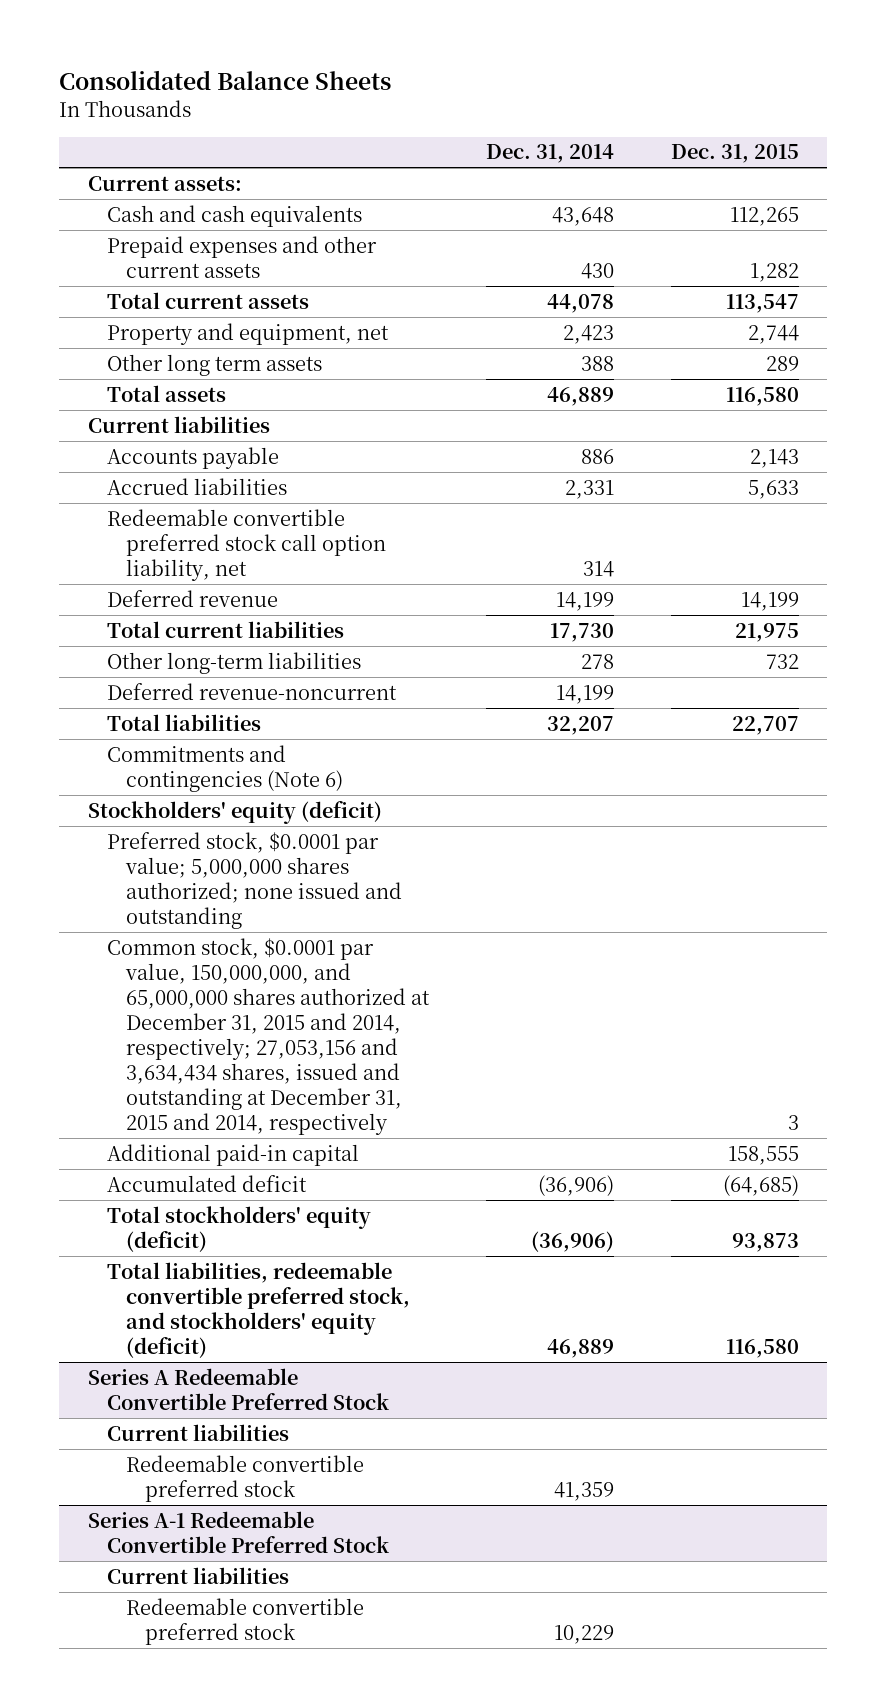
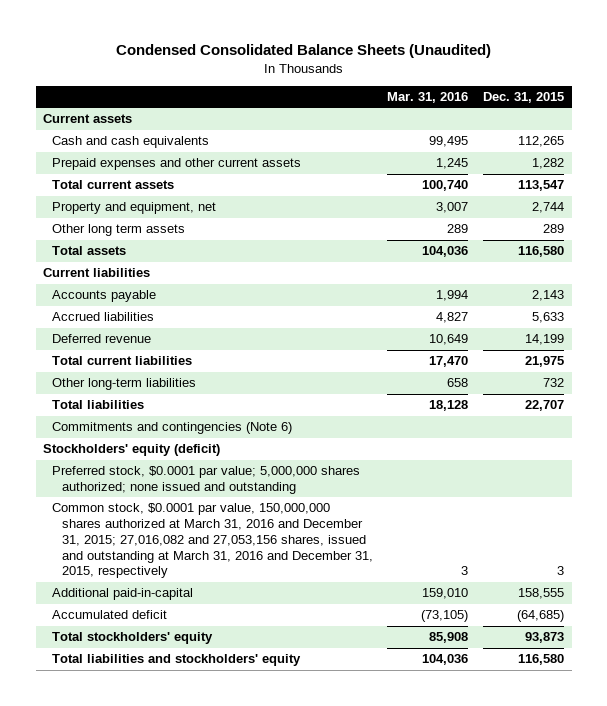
[59,70,392,91] Consolidated Balance Sheets -> [115,44,491,59] Condensed Consolidated Balance Sheets (Unaudited)
[485,144,614,164] Dec. 31, 2014 -> none
none -> [387,91,469,103] Mar. 31, 2016
[87,175,242,191] Current assets: -> [42,114,132,124] Current assets
[106,508,387,581] Redeemable convertible preferred stock call option liability, net -> none
[106,682,397,700] Deferred revenue-noncurrent -> none
[106,937,431,1136] Common stock, $0.0001 par value, 150,000,000, and 65,000,000 shares authorized at December 31, 2015 and 2014, respectively; 27,053,156 and 3,634,434 shares, issued and outstanding at December 31, 2015 and 2014, respectively -> [52,503,373,579] Common stock, $0.0001 par value, 150,000,000 shares authorized at March 31, 2016 and December 31, 2015; 27,016,082 and 27,053,156 shares, issued and outstanding at March 31, 2016 and December 31, 2015, respectively
[106,1143,359,1166] Additional paid-in capital -> [52,588,194,601] Additional paid-in-capital
[87,1367,389,1410] Series A Redeemable Convertible Preferred Stock -> none
[106,1423,289,1441] Current liabilities -> none
[126,1454,365,1502] Redeemable convertible preferred stock -> none
[87,1510,389,1553] Series A-1 Redeemable Convertible Preferred Stock -> none
[106,1566,289,1584] Current liabilities -> none
[126,1597,365,1645] Redeemable convertible preferred stock -> none
[106,1205,371,1252] Total stockholders' equity (deficit) -> [52,632,214,645] Total stockholders' equity
[106,1261,411,1358] Total liabilities, redeemable convertible preferred stock, and stockholders' equity (deficit) -> [52,654,302,667] Total liabilities and stockholders' equity

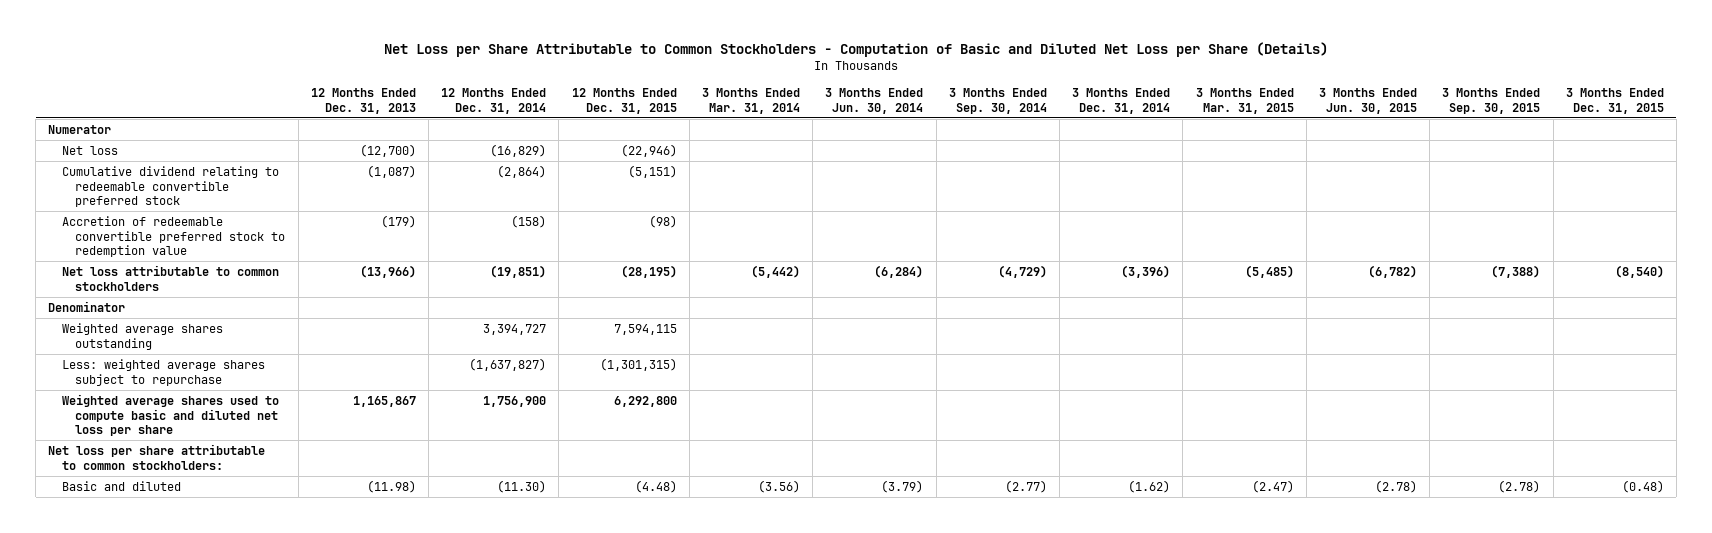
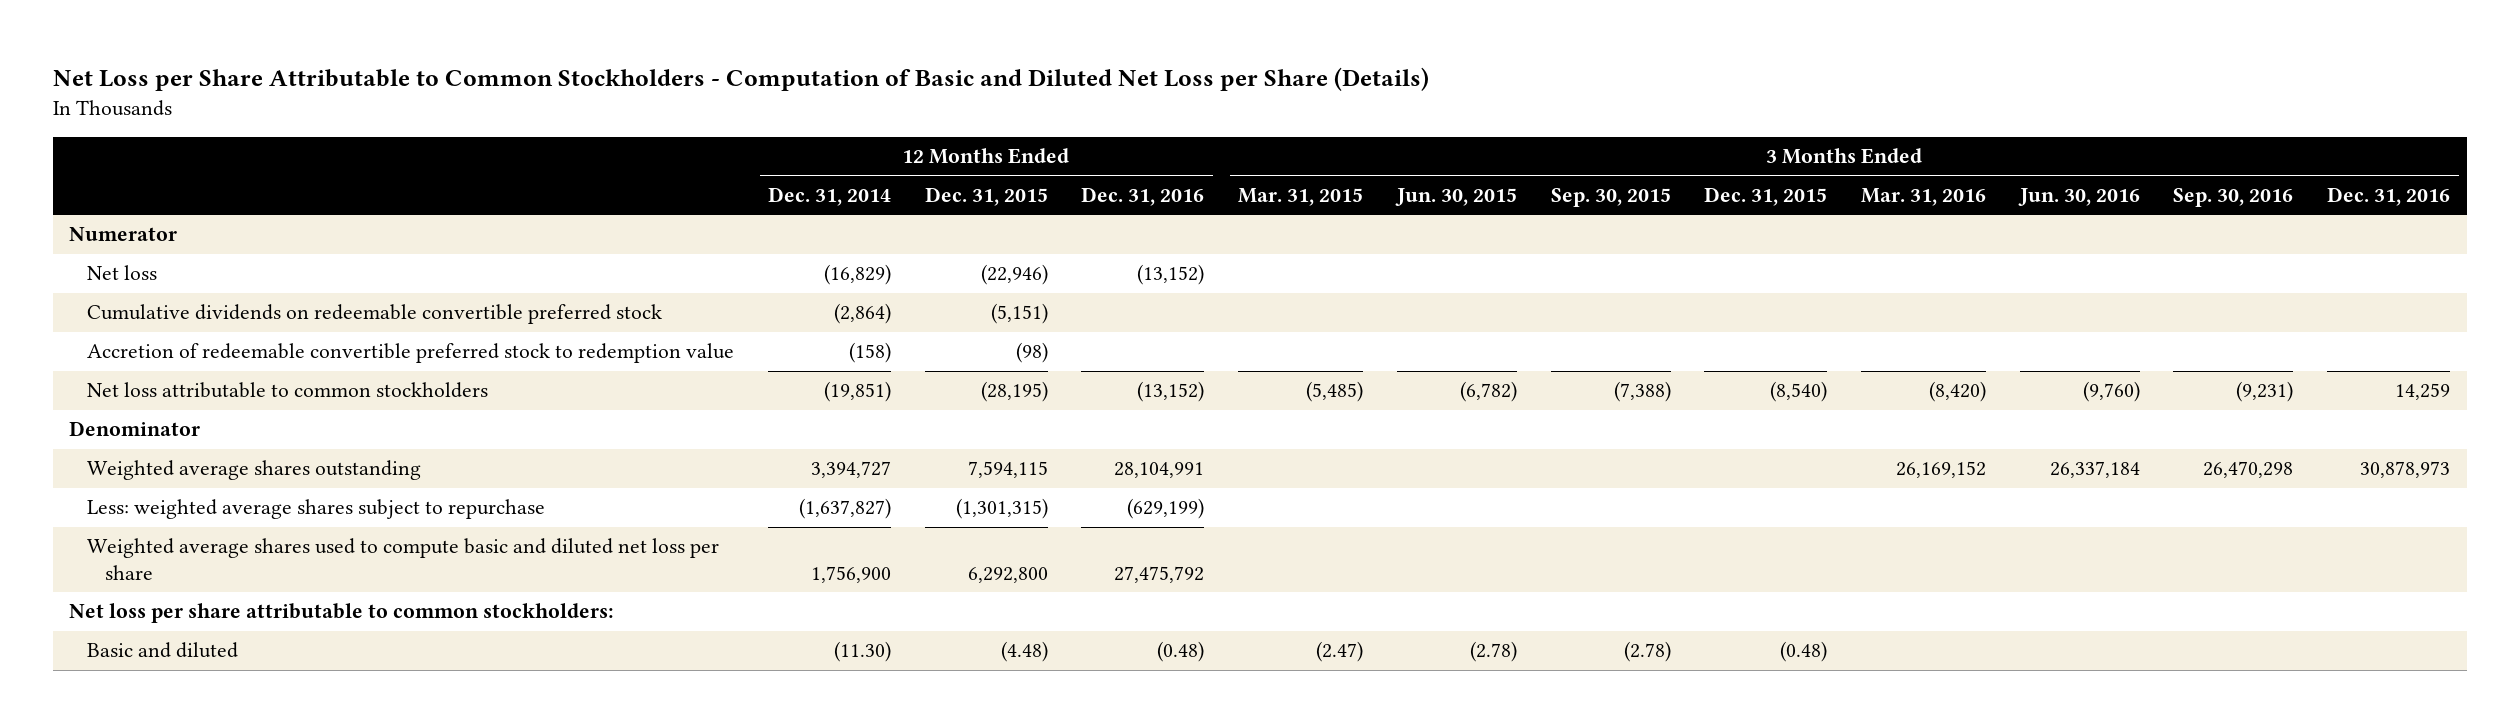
[310,87,416,114] 12 Months Ended Dec. 31, 2013 -> none
[702,87,801,114] 3 Months Ended Mar. 31, 2014 -> none
[825,87,924,114] 3 Months Ended Jun. 30, 2014 -> none
[948,87,1047,114] 3 Months Ended Sep. 30, 2014 -> none
[1072,87,1171,114] 3 Months Ended Dec. 31, 2014 -> none
none -> [1081,186,1205,206] Dec. 31, 2016
none -> [1860,187,1986,206] Mar. 31, 2016
none -> [2017,187,2140,206] Jun. 30, 2016
none -> [2173,187,2294,207] Sep. 30, 2016
none -> [2327,186,2451,206] Dec. 31, 2016
[61,165,279,208] Cumulative dividend relating to redeemable convertible preferred stock -> [87,304,663,325] Cumulative dividends on redeemable convertible preferred stock

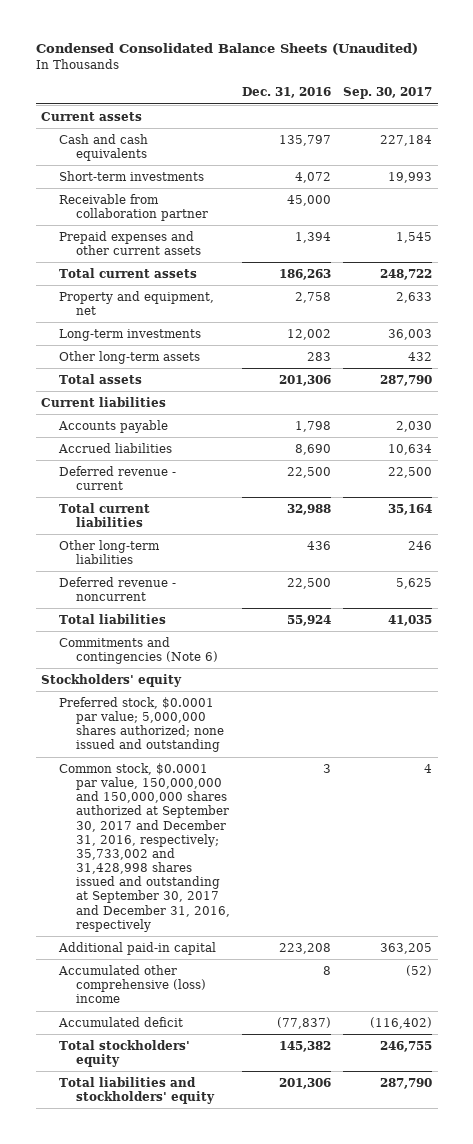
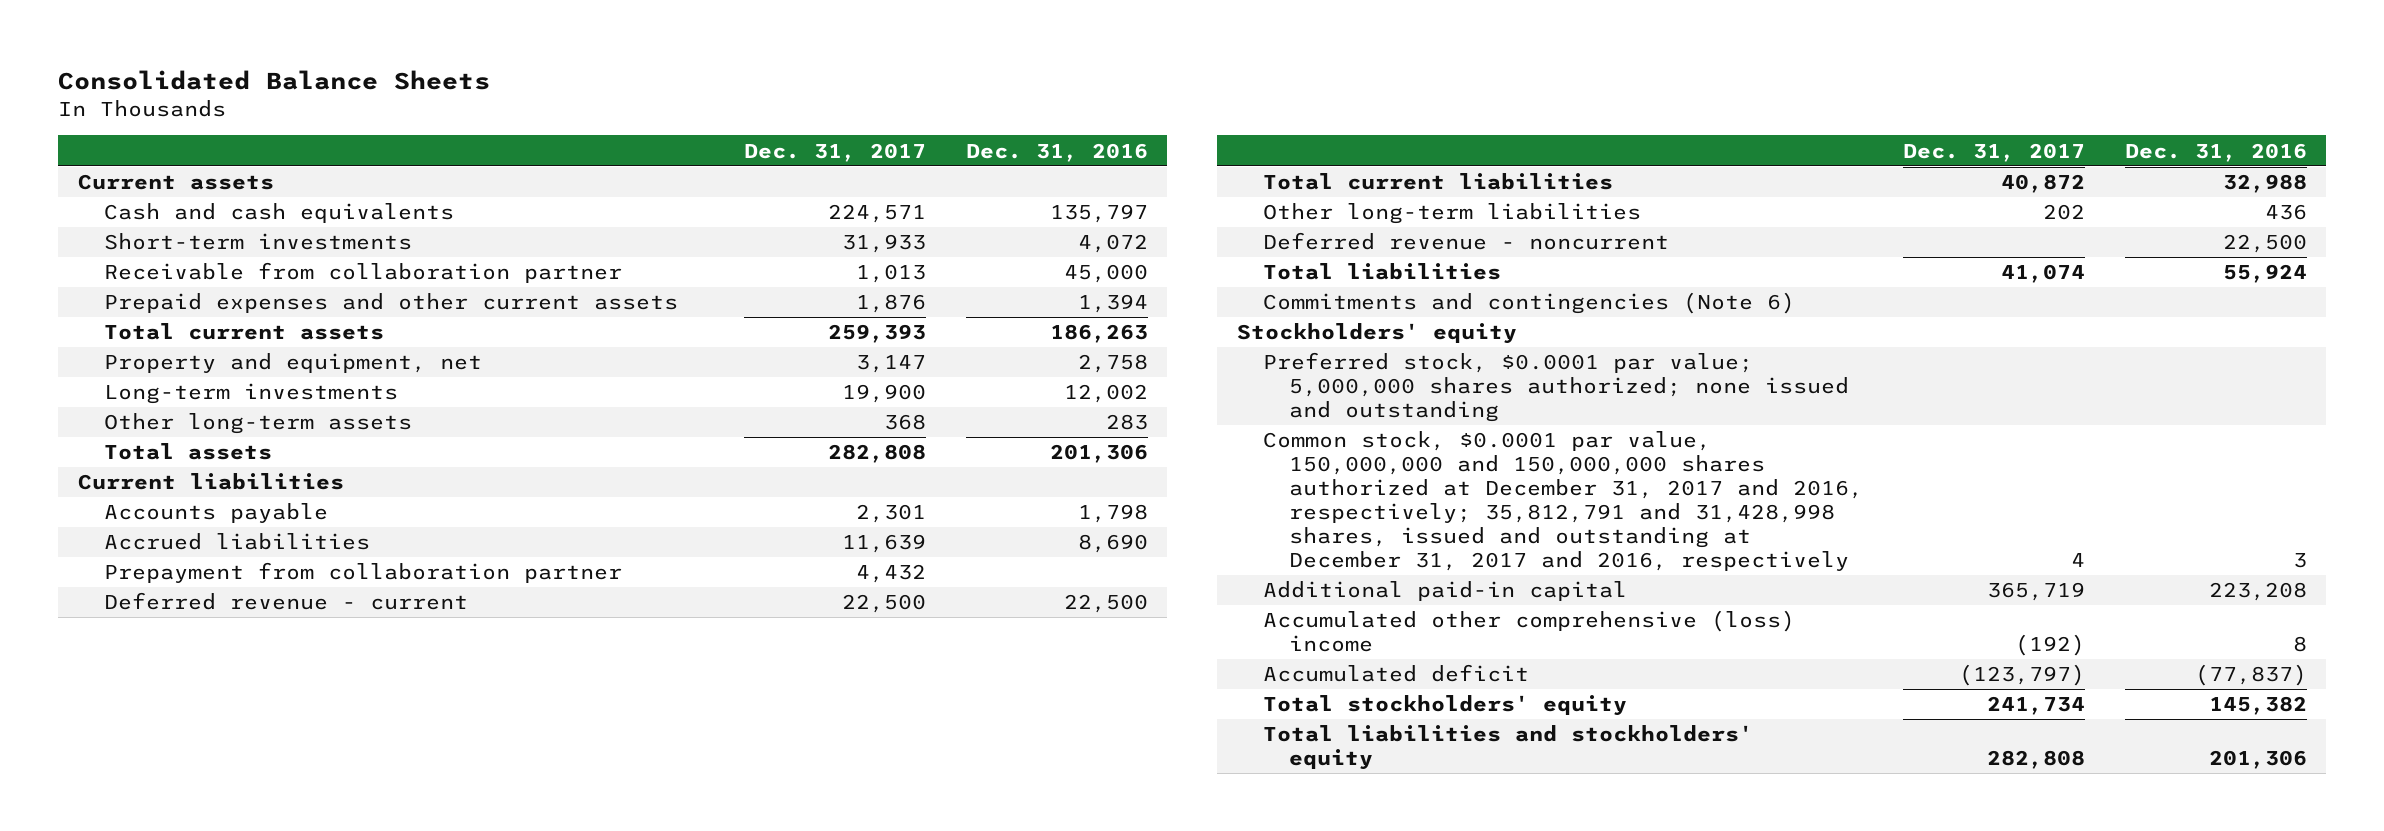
[35,43,418,56] Condensed Consolidated Balance Sheets (Unaudited) -> [57,69,490,90] Consolidated Balance Sheets
[342,87,432,100] Sep. 30, 2017 -> none
none -> [743,142,926,162] Dec. 31, 2017
none -> [104,562,623,584] Prepayment from collaboration partner
[58,762,231,932] Common stock, $0.0001 par value, 150,000,000 and 150,000,000 shares authorized at September 30, 2017 and December 31, 2016, respectively; 35,733,002 and 31,428,998 shares issued and outstanding at September 30, 2017 and December 31, 2016, respectively -> [1263,431,1864,571] Common stock, $0.0001 par value, 150,000,000 and 150,000,000 shares authorized at December 31, 2017 and 2016, respectively; 35,812,791 and 31,428,998 shares, issued and outstanding at December 31, 2017 and 2016, respectively

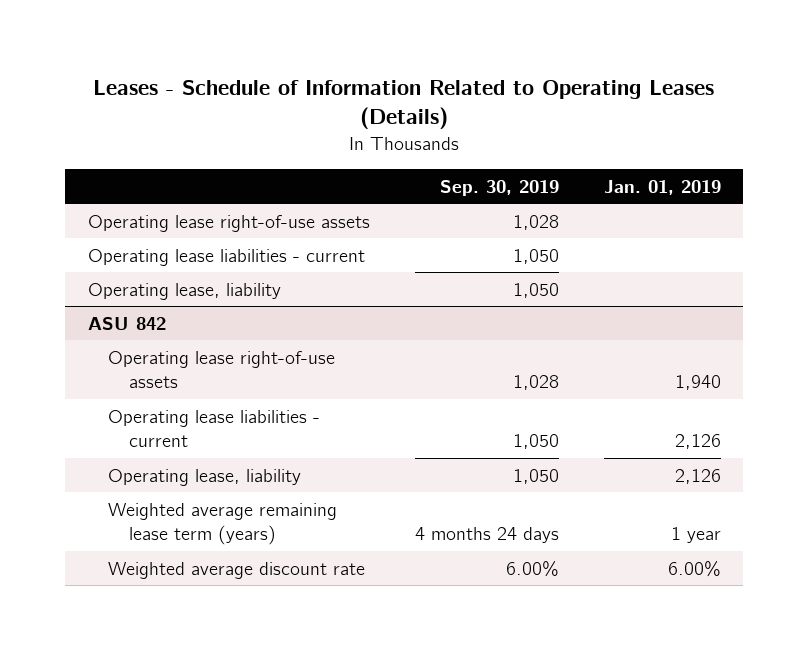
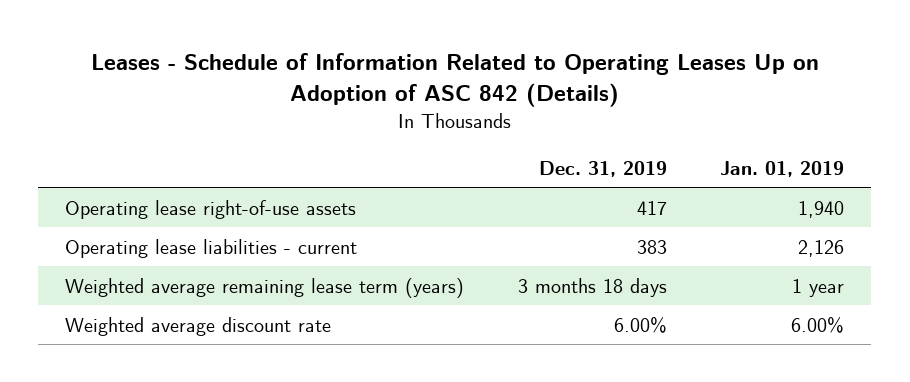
[93,79,715,130] Leases - Schedule of Information Related to Operating Leases (Details) -> [90,52,819,107] Leases - Schedule of Information Related to Operating Leases Up on Adoption of ASC 842 (Details)
[439,179,559,196] Sep. 30, 2019 -> none
none -> [538,160,667,177] Dec. 31, 2019
[87,214,370,232] Operating lease right-of-use assets -> none
[87,248,365,266] Operating lease liabilities - current -> none
[87,282,281,300] Operating lease, liability -> none
[87,316,166,330] ASU 842 -> none
[108,468,302,486] Operating lease, liability -> none

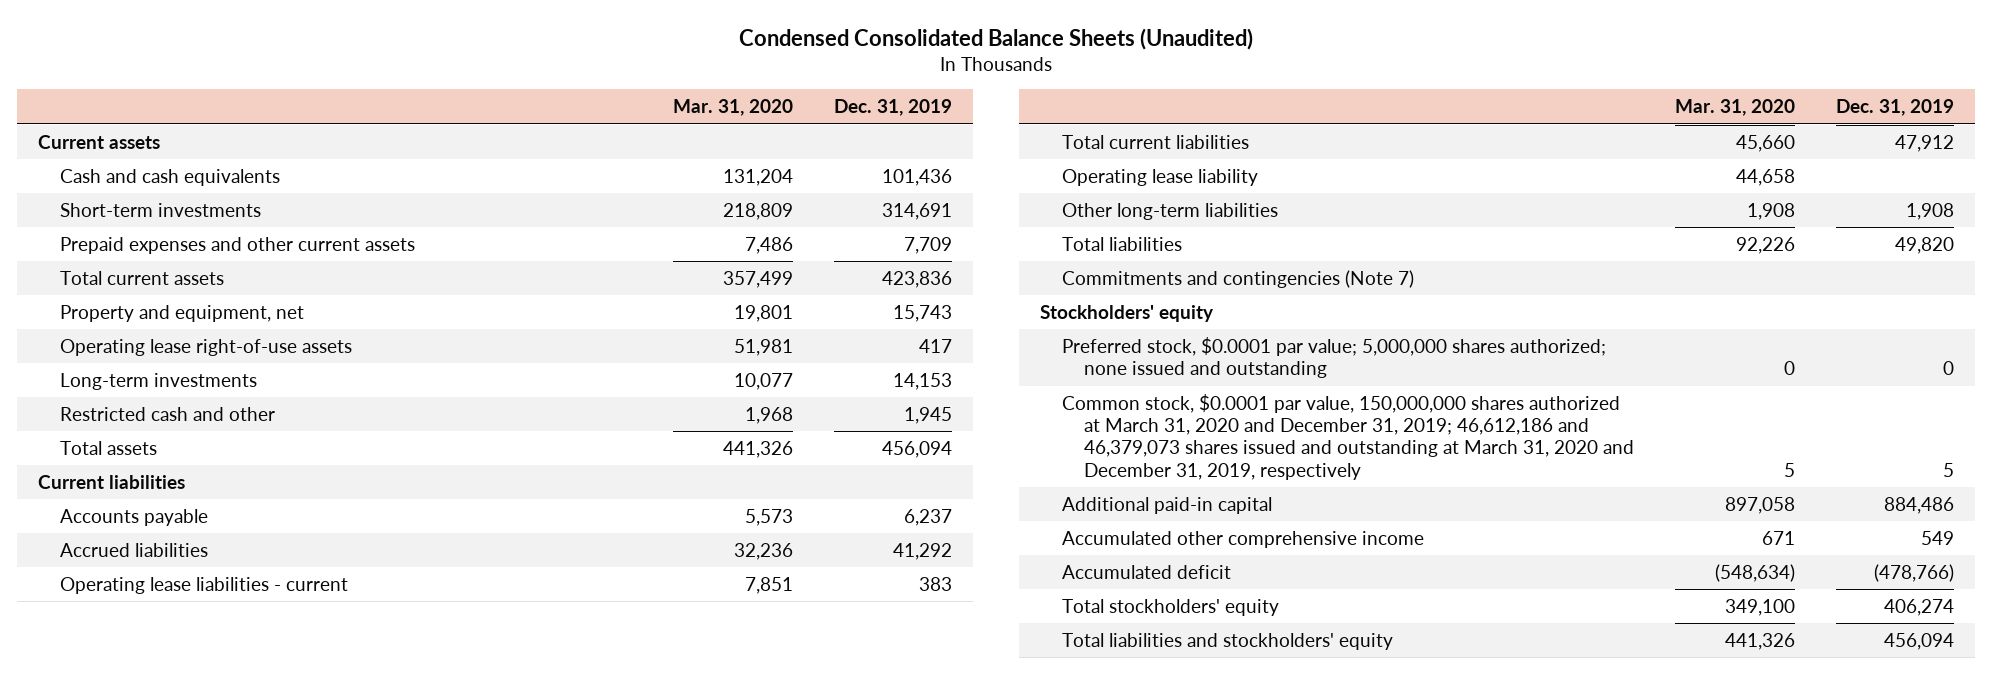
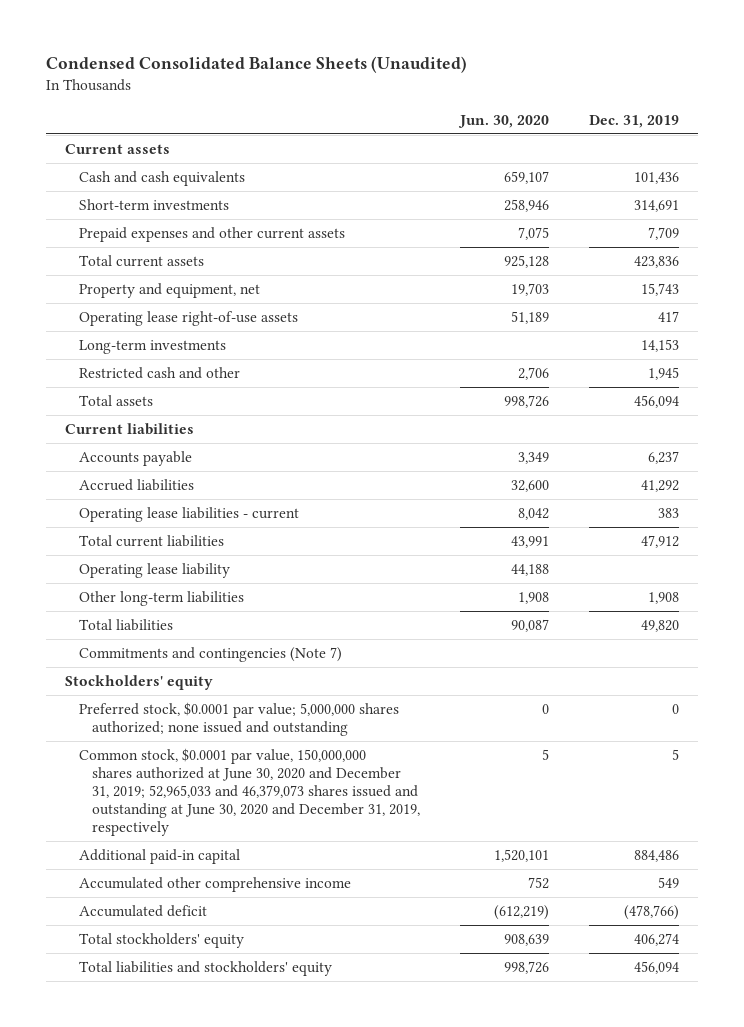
[672,99,793,117] Mar. 31, 2020 -> none
none -> [457,114,549,128] Jun. 30, 2020
[1061,393,1634,480] Common stock, $0.0001 par value, 150,000,000 shares authorized at March 31, 2020 and December 31, 2019; 46,612,186 and 46,379,073 shares issued and outstanding at March 31, 2020 and December 31, 2019, respectively -> [78,748,420,837] Common stock, $0.0001 par value, 150,000,000 shares authorized at June 30, 2020 and December 31, 2019; 52,965,033 and 46,379,073 shares issued and outstanding at June 30, 2020 and December 31, 2019, respectively

